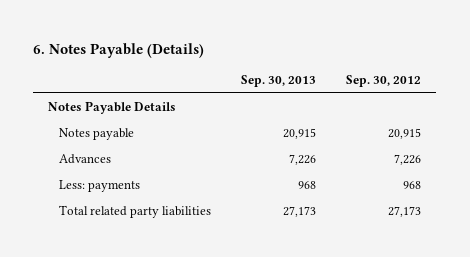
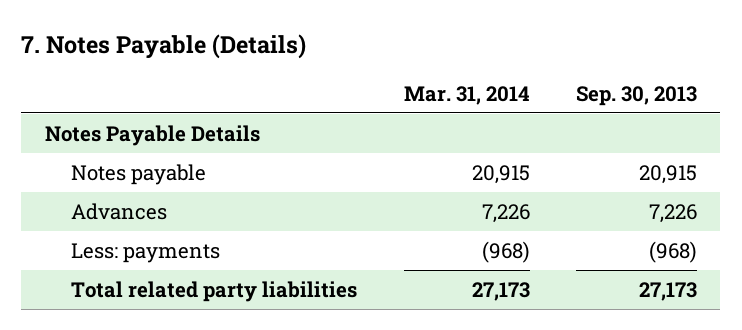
[33,42,205,58] 6. Notes Payable (Details) -> [21,34,307,60] 7. Notes Payable (Details)
[346,74,422,87] Sep. 30, 2012 -> none
none -> [403,85,530,105] Mar. 31, 2014
[298,181,317,190] 968 -> [649,241,698,264] (968)

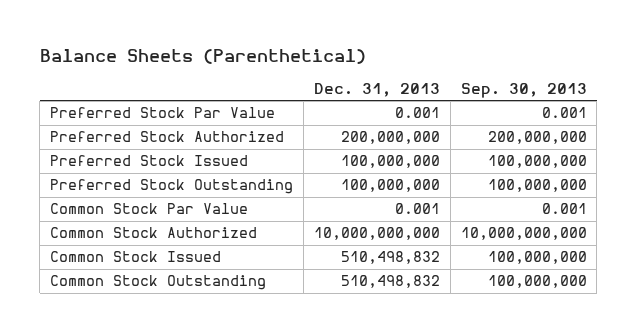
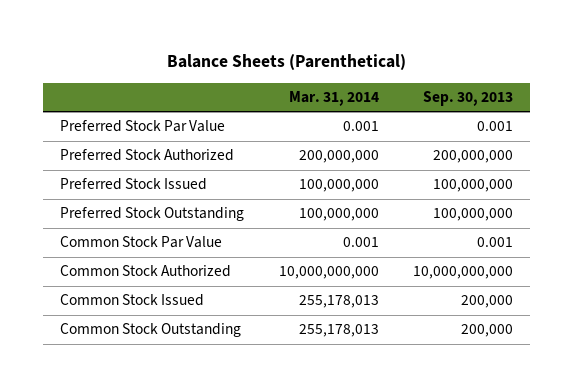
[313,82,440,97] Dec. 31, 2013 -> none
none -> [288,90,379,106] Mar. 31, 2014
[487,251,587,265] 100,000,000 -> [461,295,514,309] 200,000
[487,275,587,289] 100,000,000 -> [461,324,514,338] 200,000

